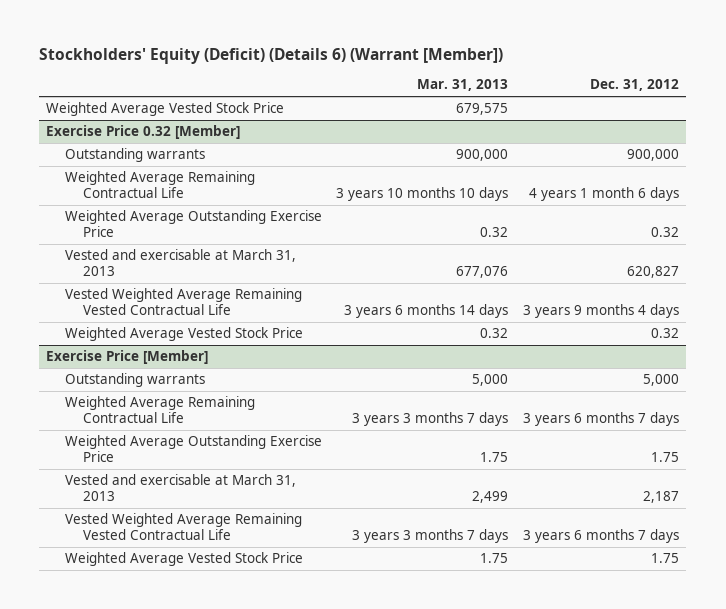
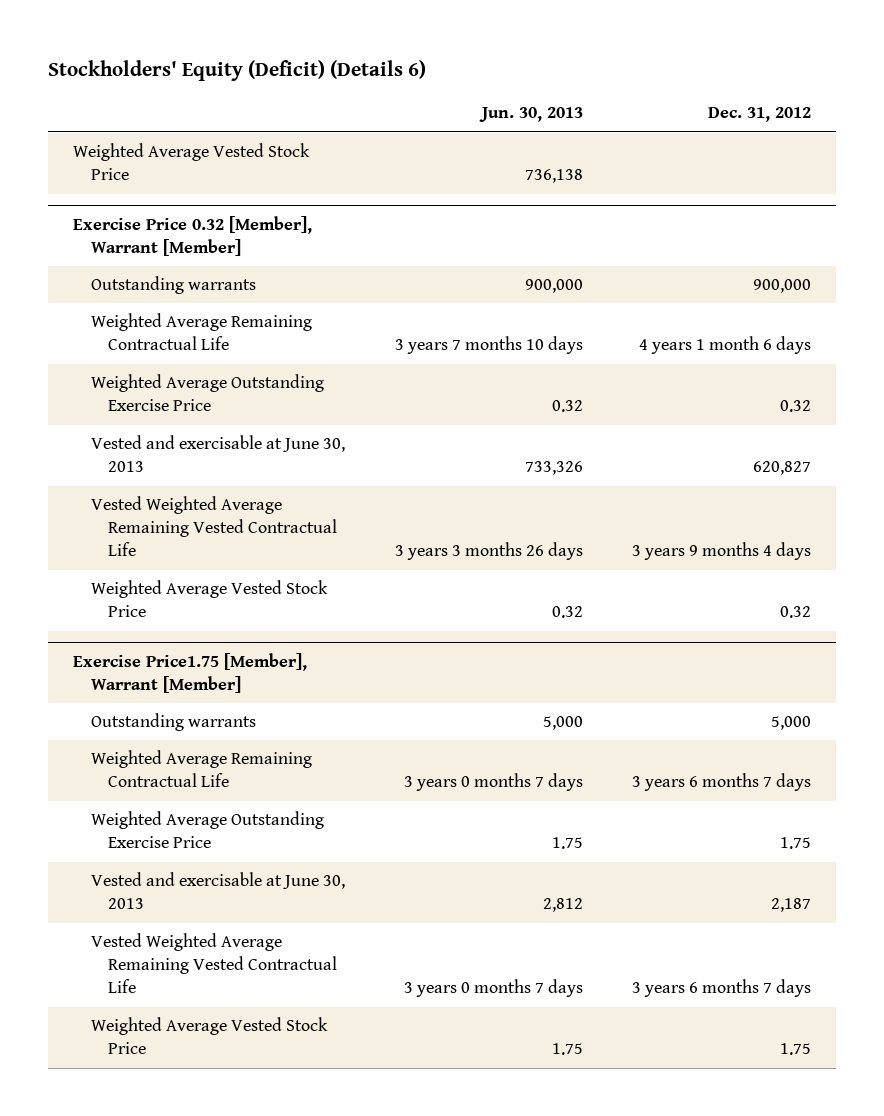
[39,47,504,64] Stockholders' Equity (Deficit) (Details 6) (Warrant [Member]) -> [48,60,427,82] Stockholders' Equity (Deficit) (Details 6)
[417,79,509,92] Mar. 31, 2013 -> none
none -> [478,107,583,123] Jun. 30, 2013
[46,125,241,140] Exercise Price 0.32 [Member] -> [73,215,313,256] Exercise Price 0.32 [Member], Warrant [Member]
[64,249,296,277] Vested and exercisable at March 31, 2013 -> [90,435,345,473] Vested and exercisable at June 30, 2013
[46,350,209,365] Exercise Price [Member] -> none
none -> [73,652,308,693] Exercise Price1.75 [Member], Warrant [Member]
[64,474,296,502] Vested and exercisable at March 31, 2013 -> [90,872,345,910] Vested and exercisable at June 30, 2013

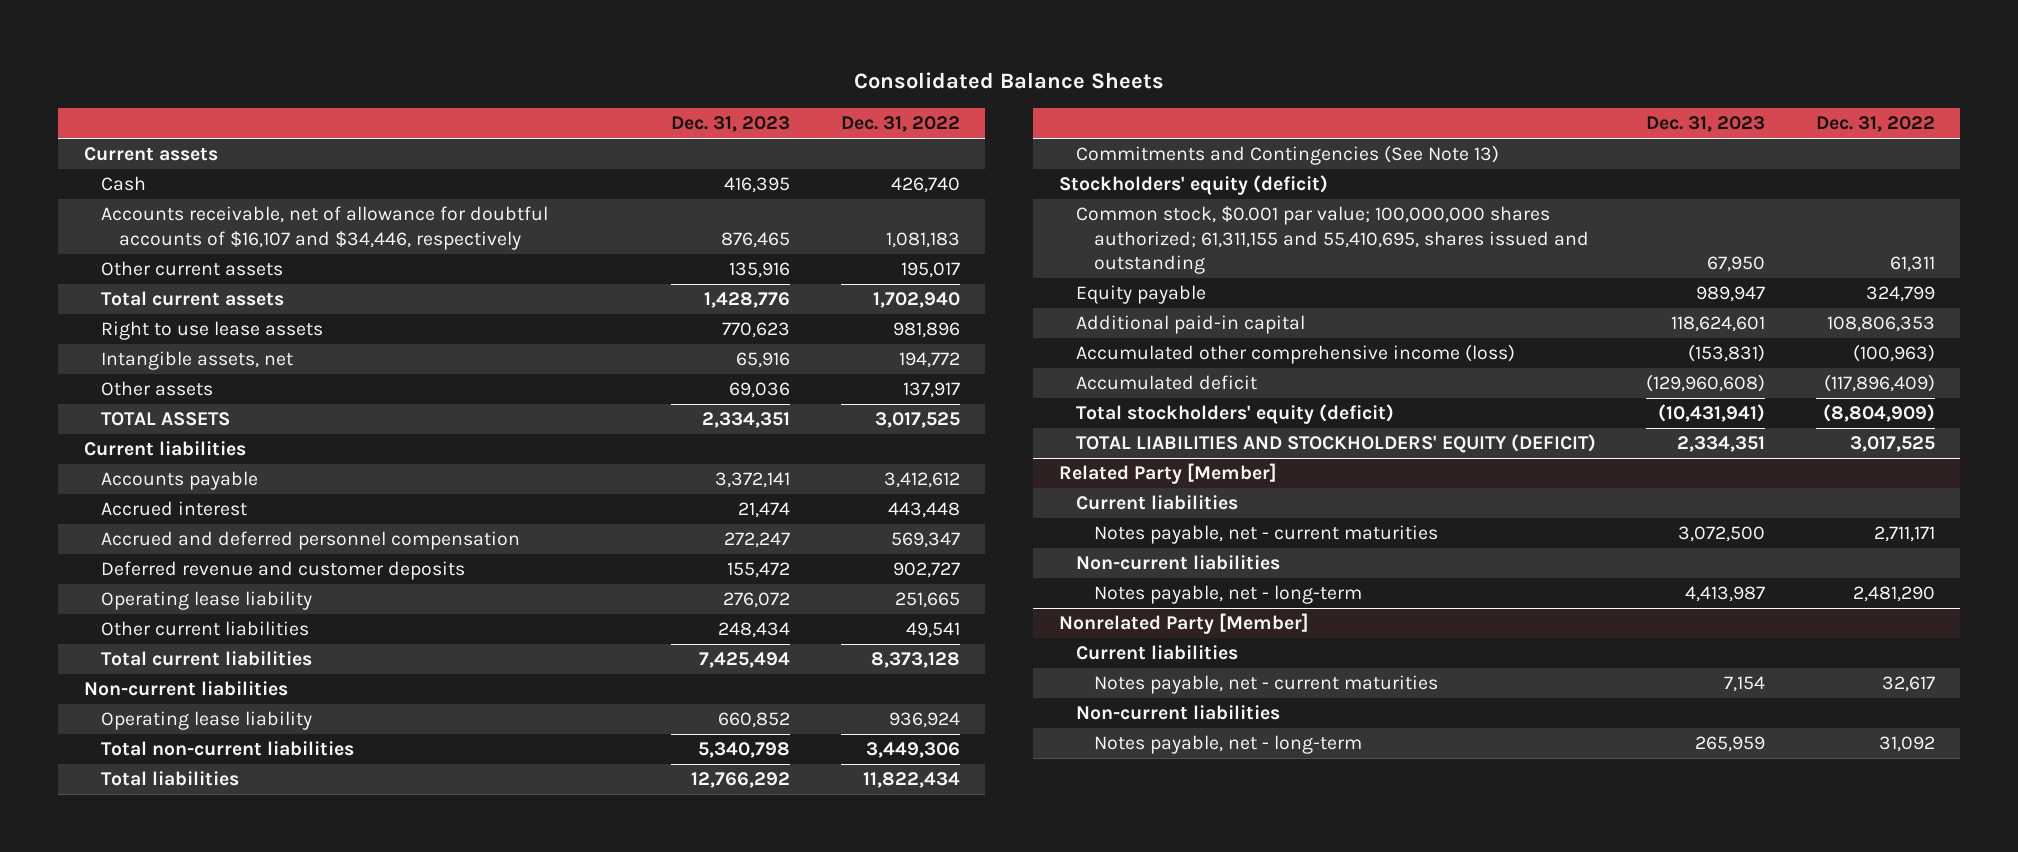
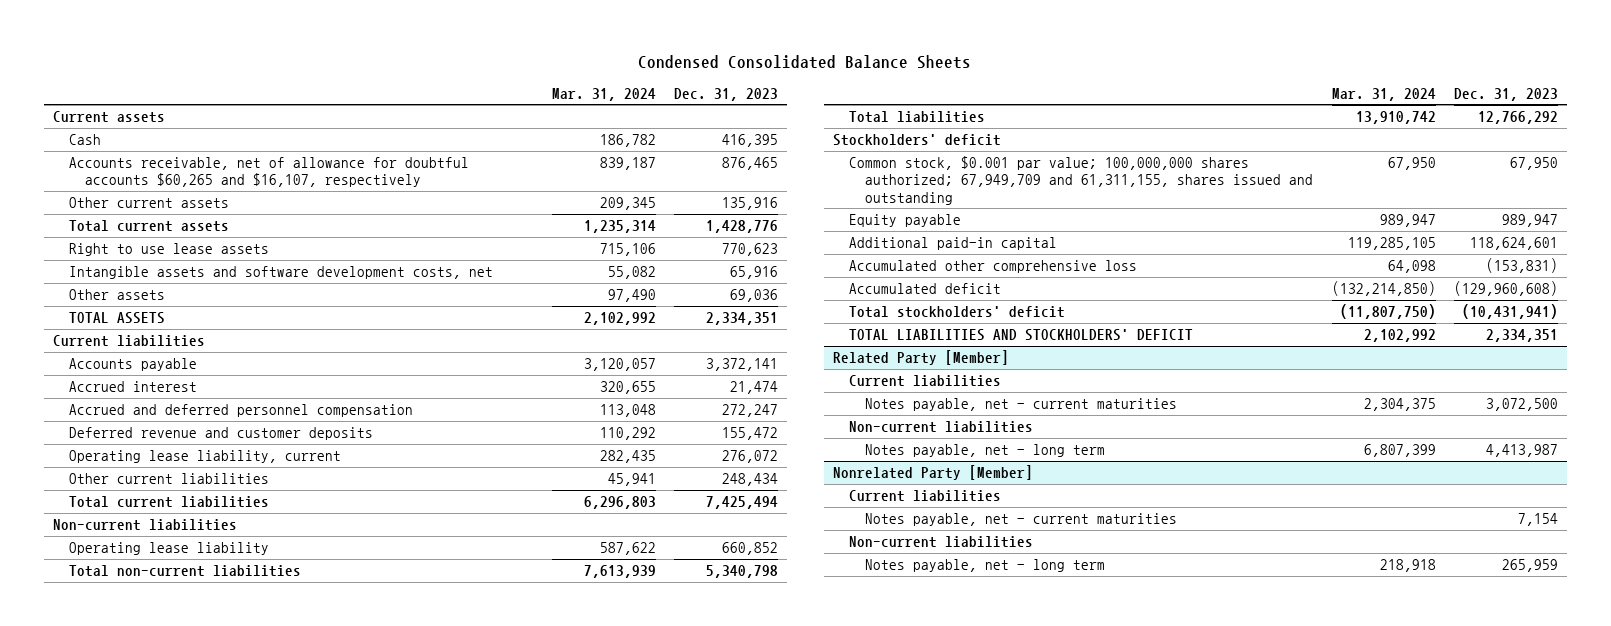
[854,72,1165,90] Consolidated Balance Sheets -> [638,54,972,69] Condensed Consolidated Balance Sheets
[840,116,960,133] Dec. 31, 2022 -> none
none -> [551,87,656,101] Mar. 31, 2024
[101,206,549,250] Accounts receivable, net of allowance for doubtful accounts of $16,107 and $34,446, respectively -> [69,157,470,188] Accounts receivable, net of allowance for doubtful accounts $60,265 and $16,107, respectively
[101,351,294,371] Intangible assets, net -> [69,266,494,280] Intangible assets and software development costs, net
[101,591,313,611] Operating lease liability -> [69,450,342,464] Operating lease liability, current
[1076,145,1500,166] Commitments and Contingencies (See Note 13) -> none
[1058,175,1328,196] Stockholders' equity (deficit) -> [833,134,1002,147] Stockholders' deficit
[1076,206,1589,275] Common stock, $0.001 par value; 100,000,000 shares authorized; 61,311,155 and 55,410,695, shares issued and outstanding -> [849,156,1314,205] Common stock, $0.001 par value; 100,000,000 shares authorized; 67,949,709 and 61,311,155, shares issued and outstanding
[1076,344,1516,365] Accumulated other comprehensive income (loss) -> [849,260,1138,274] Accumulated other comprehensive loss
[1076,404,1395,425] Total stockholders' equity (deficit) -> [849,306,1066,319] Total stockholders' deficit
[1076,434,1597,454] TOTAL LIABILITIES AND STOCKHOLDERS' EQUITY (DEFICIT) -> [849,329,1194,342] TOTAL LIABILITIES AND STOCKHOLDERS' DEFICIT
[1093,585,1362,605] Notes payable, net - long-term -> [865,444,1106,458] Notes payable, net - long term
[1093,735,1362,755] Notes payable, net - long-term -> [865,559,1106,573] Notes payable, net - long term

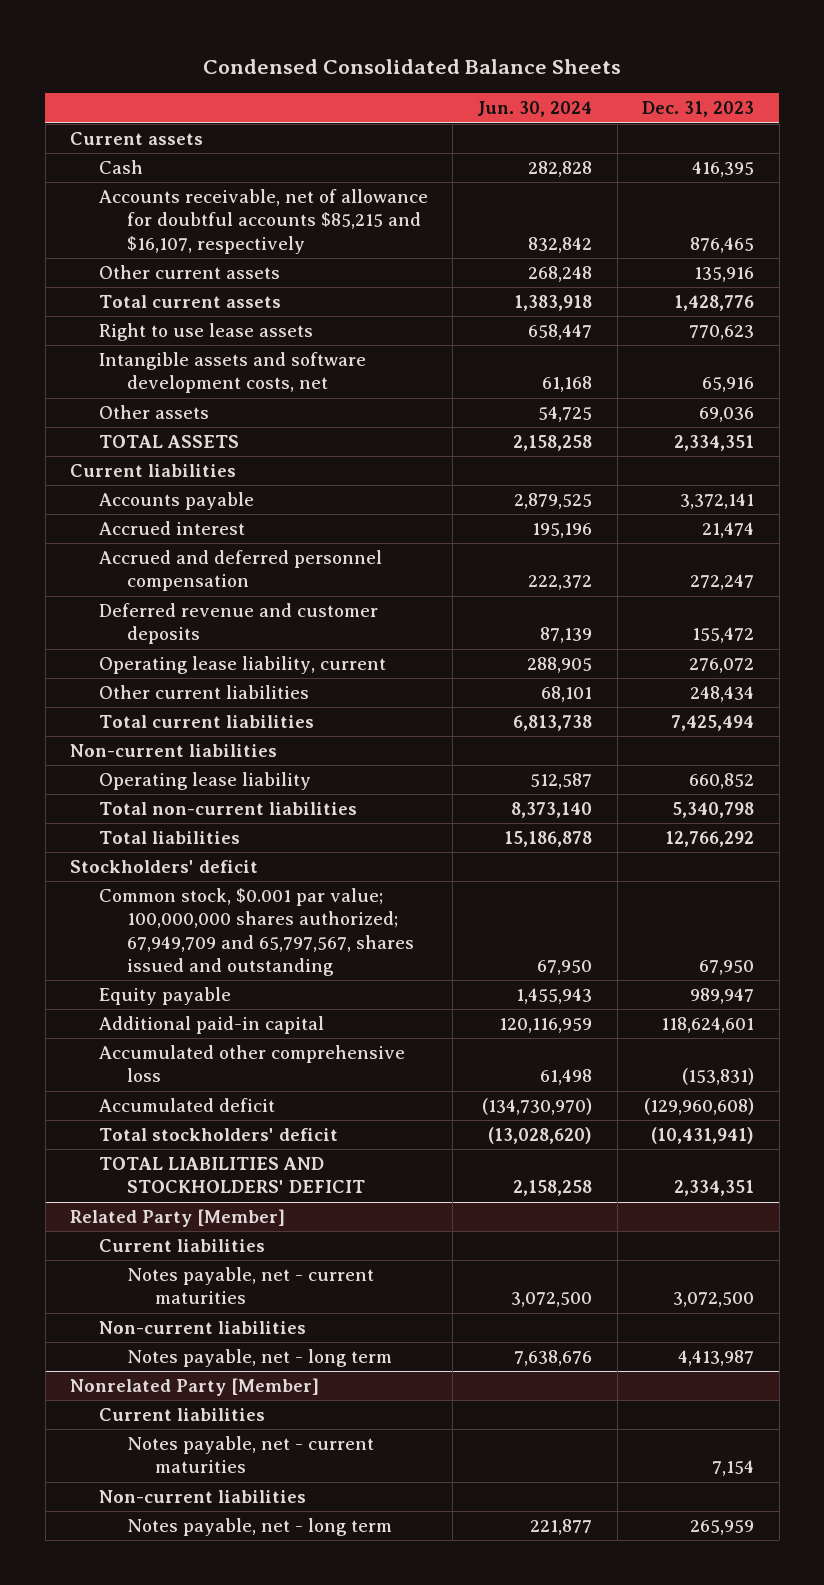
[551,87,656,101] Mar. 31, 2024 -> none
none -> [477,101,593,118] Jun. 30, 2024
[69,157,470,188] Accounts receivable, net of allowance for doubtful accounts $60,265 and $16,107, respectively -> [98,189,428,254] Accounts receivable, net of allowance for doubtful accounts $85,215 and $16,107, respectively
[849,156,1314,205] Common stock, $0.001 par value; 100,000,000 shares authorized; 67,949,709 and 61,311,155, shares issued and outstanding -> [98,888,414,976] Common stock, $0.001 par value; 100,000,000 shares authorized; 67,949,709 and 65,797,567, shares issued and outstanding

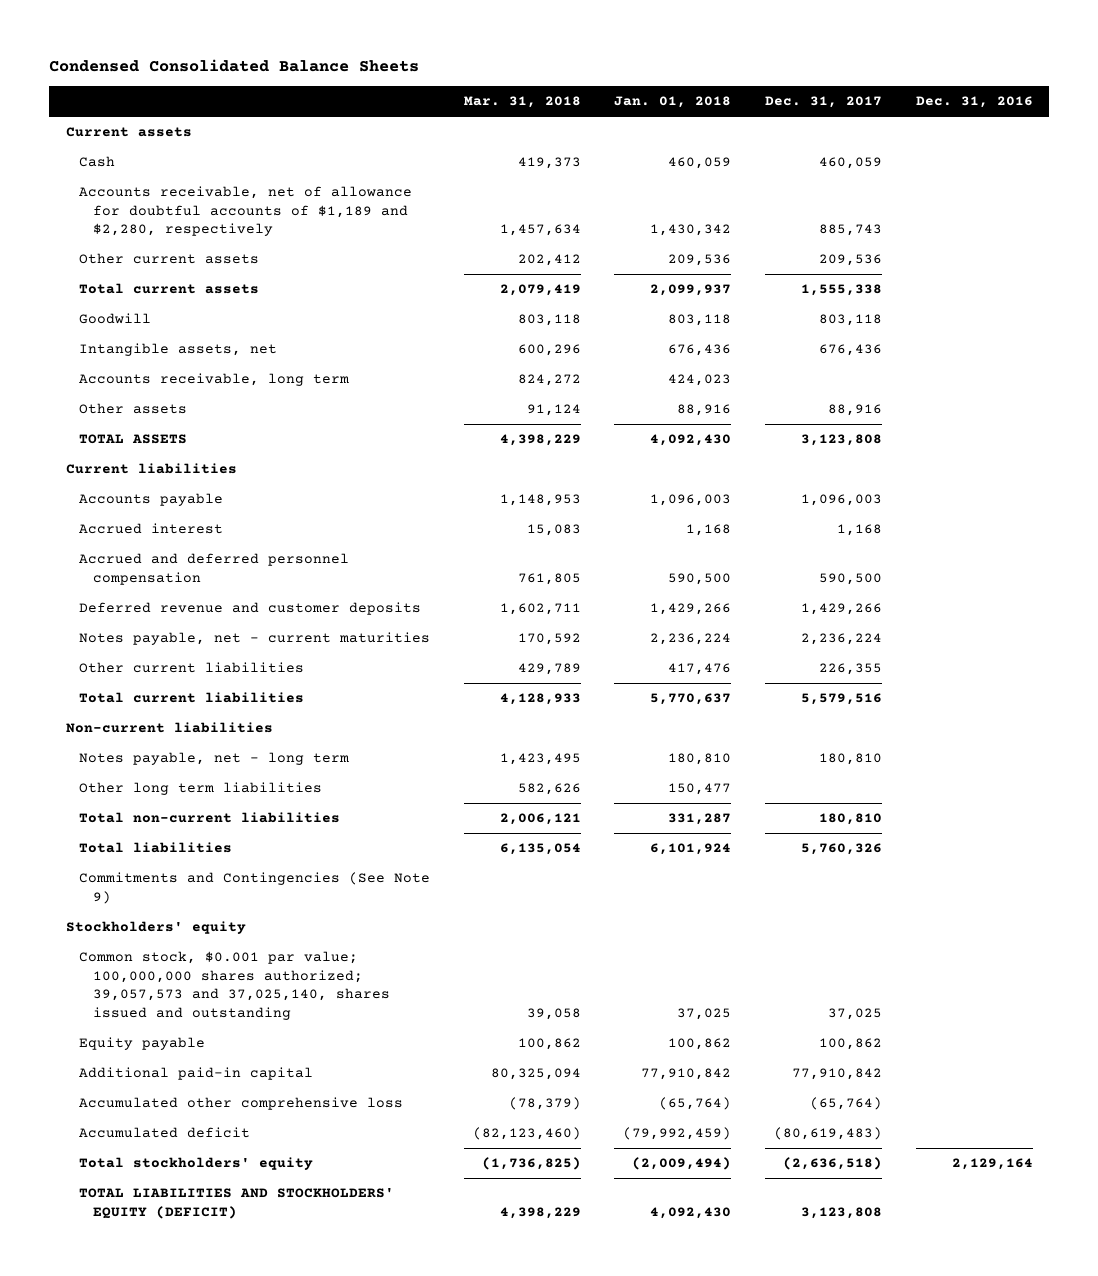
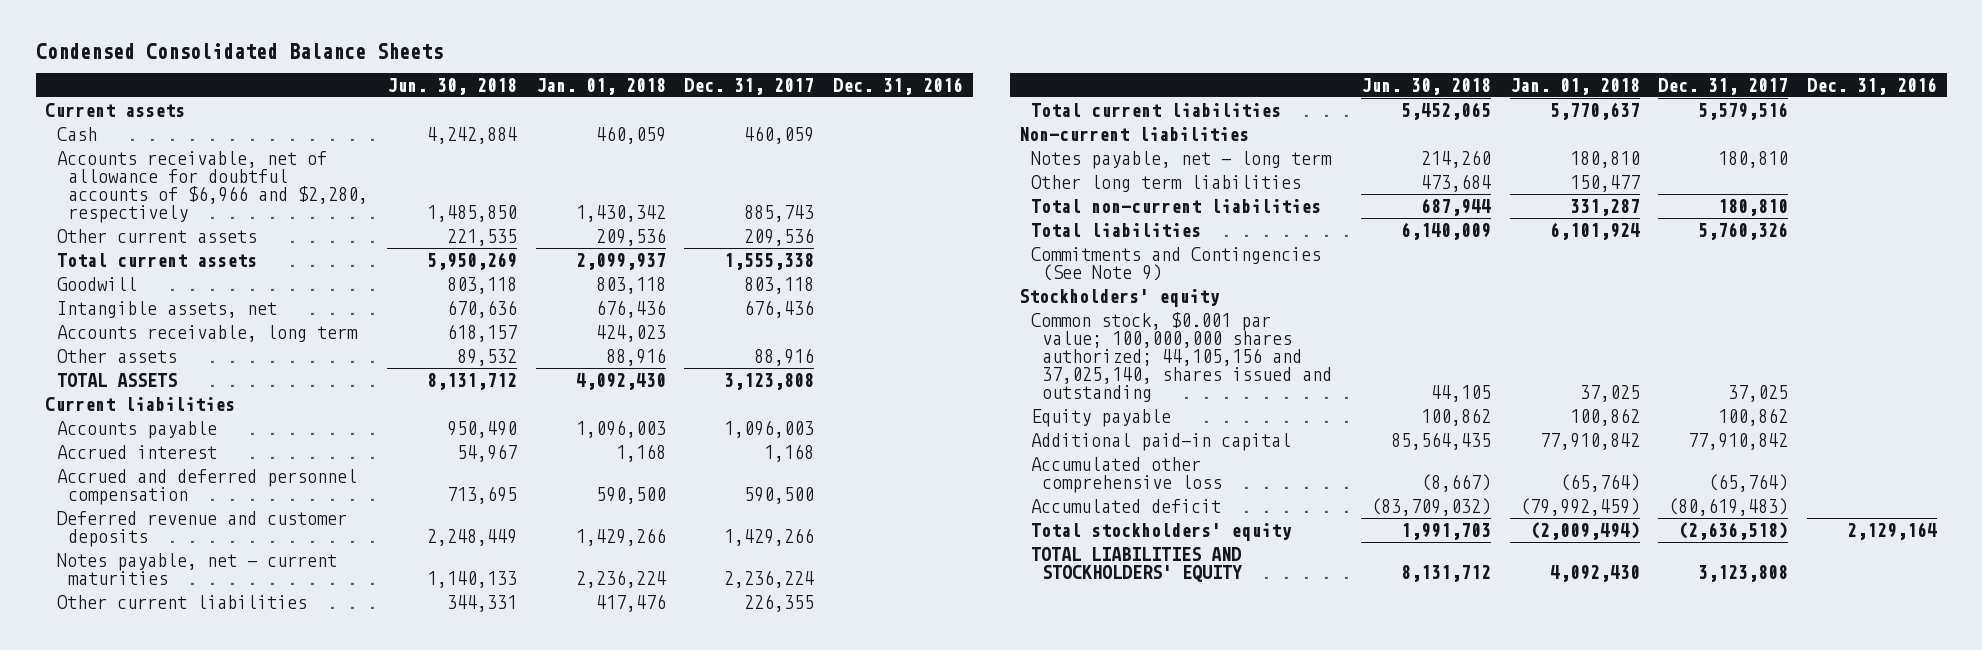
[463,96,581,109] Mar. 31, 2018 -> none
none -> [386,78,517,96] Jun. 30, 2018
[79,186,413,237] Accounts receivable, net of allowance for doubtful accounts of $1,189 and $2,280, respectively -> [56,150,368,223] Accounts receivable, net of allowance for doubtful accounts of $6,966 and $2,280, respectively
[79,951,390,1020] Common stock, $0.001 par value; 100,000,000 shares authorized; 39,057,573 and 37,025,140, shares issued and outstanding -> [1030,311,1332,403] Common stock, $0.001 par value; 100,000,000 shares authorized; 44,105,156 and 37,025,140, shares issued and outstanding
[79,1188,395,1219] TOTAL LIABILITIES AND STOCKHOLDERS' EQUITY (DEFICIT) -> [1030,546,1242,582] TOTAL LIABILITIES AND STOCKHOLDERS' EQUITY

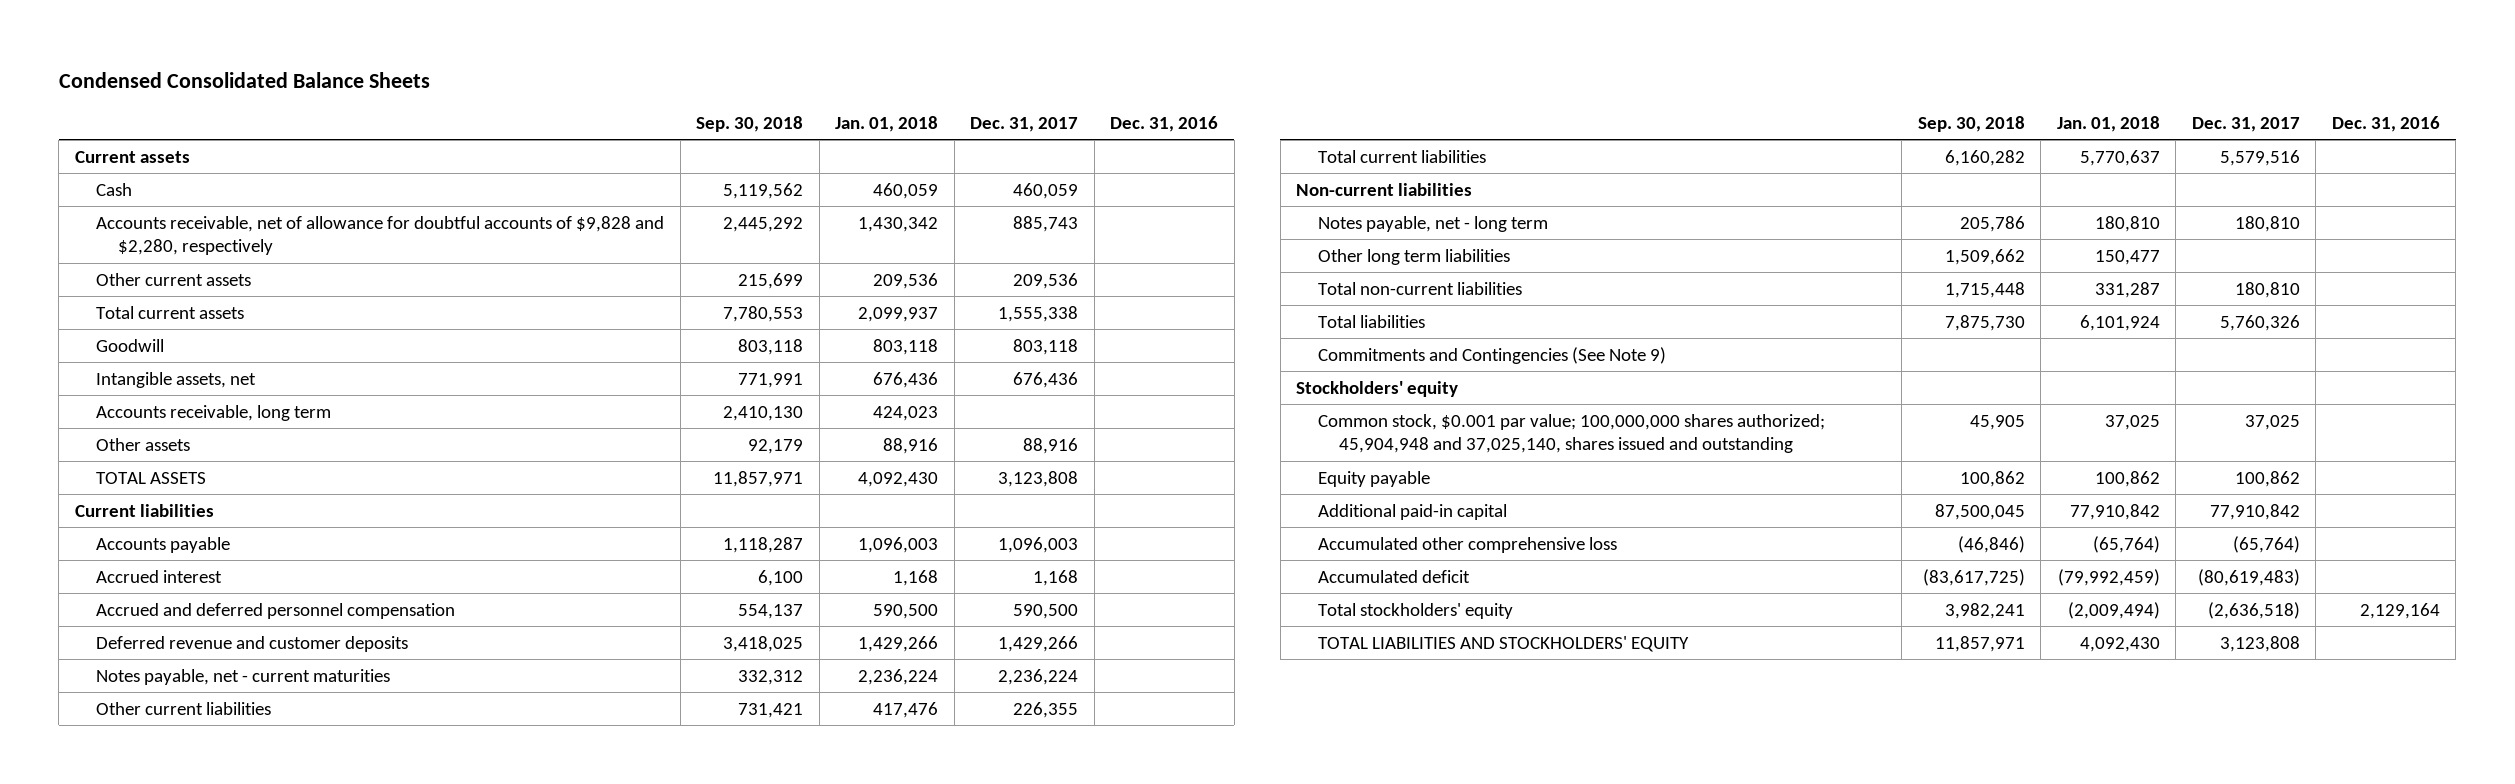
[386,78,517,96] Jun. 30, 2018 -> none
none -> [696,115,804,132] Sep. 30, 2018
[56,150,368,223] Accounts receivable, net of allowance for doubtful accounts of $6,966 and $2,280, respectively -> [96,215,665,255] Accounts receivable, net of allowance for doubtful accounts of $9,828 and $2,280, respectively
[1030,311,1332,403] Common stock, $0.001 par value; 100,000,000 shares authorized; 44,105,156 and 37,025,140, shares issued and outstanding -> [1317,413,1825,453] Common stock, $0.001 par value; 100,000,000 shares authorized; 45,904,948 and 37,025,140, shares issued and outstanding

